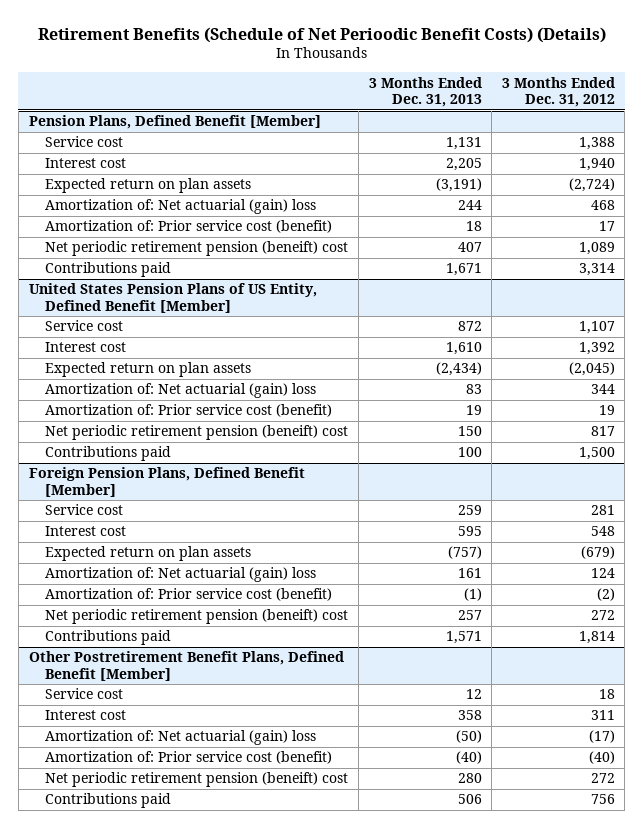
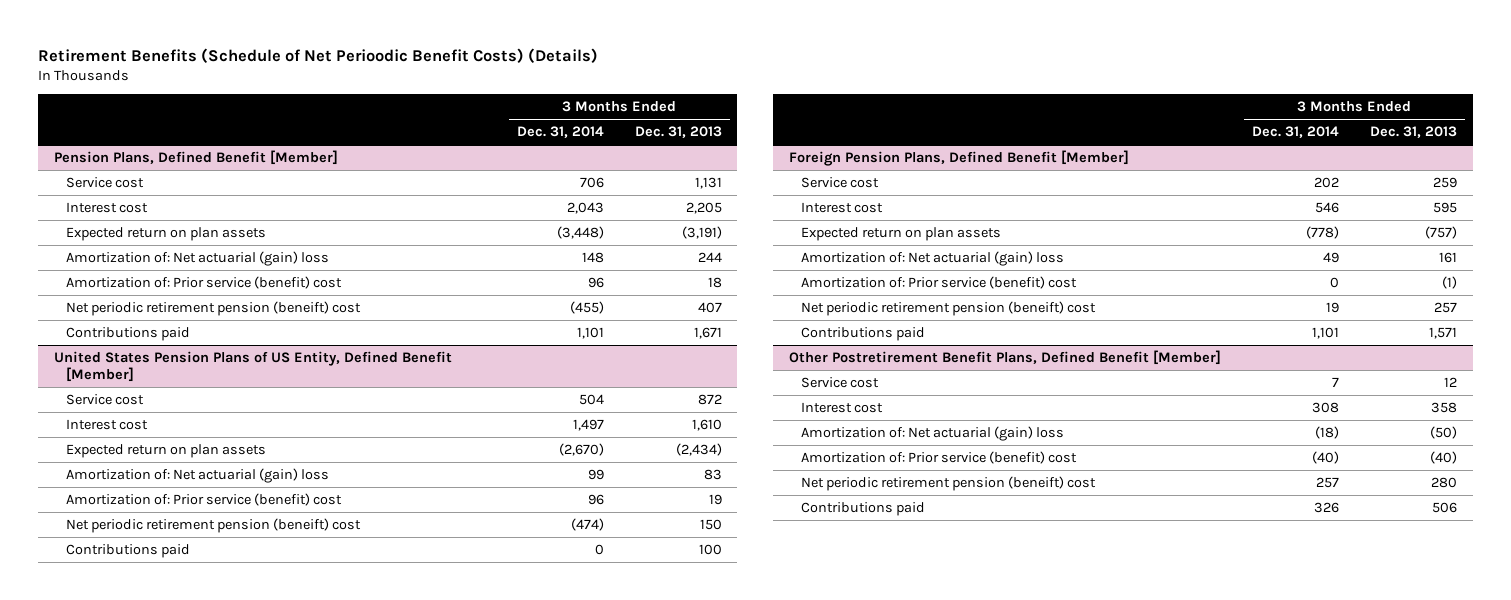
[501,76,615,108] 3 Months Ended Dec. 31, 2012 -> none
none -> [516,126,604,139] Dec. 31, 2014
[45,220,333,234] Amortization of: Prior service cost (benefit) -> [65,275,342,289] Amortization of: Prior service (benefit) cost
[45,404,333,418] Amortization of: Prior service cost (benefit) -> [65,492,342,506] Amortization of: Prior service (benefit) cost
[45,588,333,602] Amortization of: Prior service cost (benefit) -> [800,275,1077,289] Amortization of: Prior service (benefit) cost
[45,751,333,765] Amortization of: Prior service cost (benefit) -> [800,450,1077,464] Amortization of: Prior service (benefit) cost

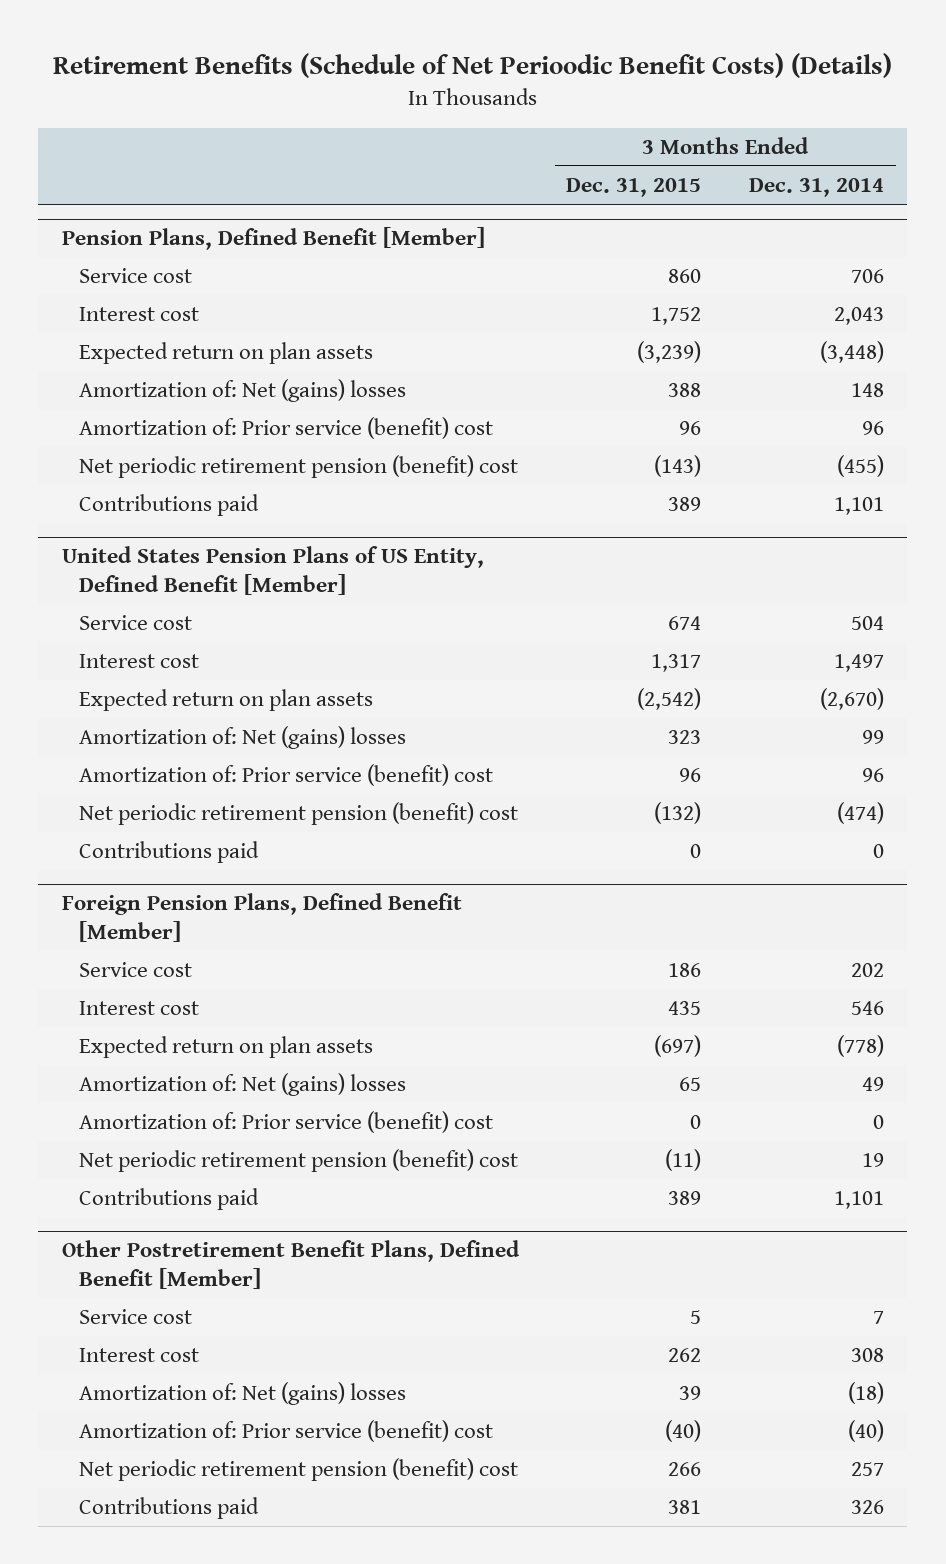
[634,126,722,139] Dec. 31, 2013 -> none
none -> [566,178,702,198] Dec. 31, 2015
[65,250,329,266] Amortization of: Net actuarial (gain) loss -> [79,379,407,403] Amortization of: Net (gains) losses
[65,300,361,316] Net periodic retirement pension (beneift) cost -> [79,455,519,479] Net periodic retirement pension (benefit) cost
[65,467,329,483] Amortization of: Net actuarial (gain) loss -> [79,726,407,750] Amortization of: Net (gains) losses
[65,517,361,533] Net periodic retirement pension (beneift) cost -> [79,802,519,826] Net periodic retirement pension (benefit) cost
[800,250,1064,266] Amortization of: Net actuarial (gain) loss -> [79,1073,407,1097] Amortization of: Net (gains) losses
[800,300,1096,316] Net periodic retirement pension (beneift) cost -> [79,1149,519,1173] Net periodic retirement pension (benefit) cost
[800,425,1064,441] Amortization of: Net actuarial (gain) loss -> [79,1382,407,1406] Amortization of: Net (gains) losses
[800,475,1096,491] Net periodic retirement pension (beneift) cost -> [79,1458,519,1482] Net periodic retirement pension (benefit) cost

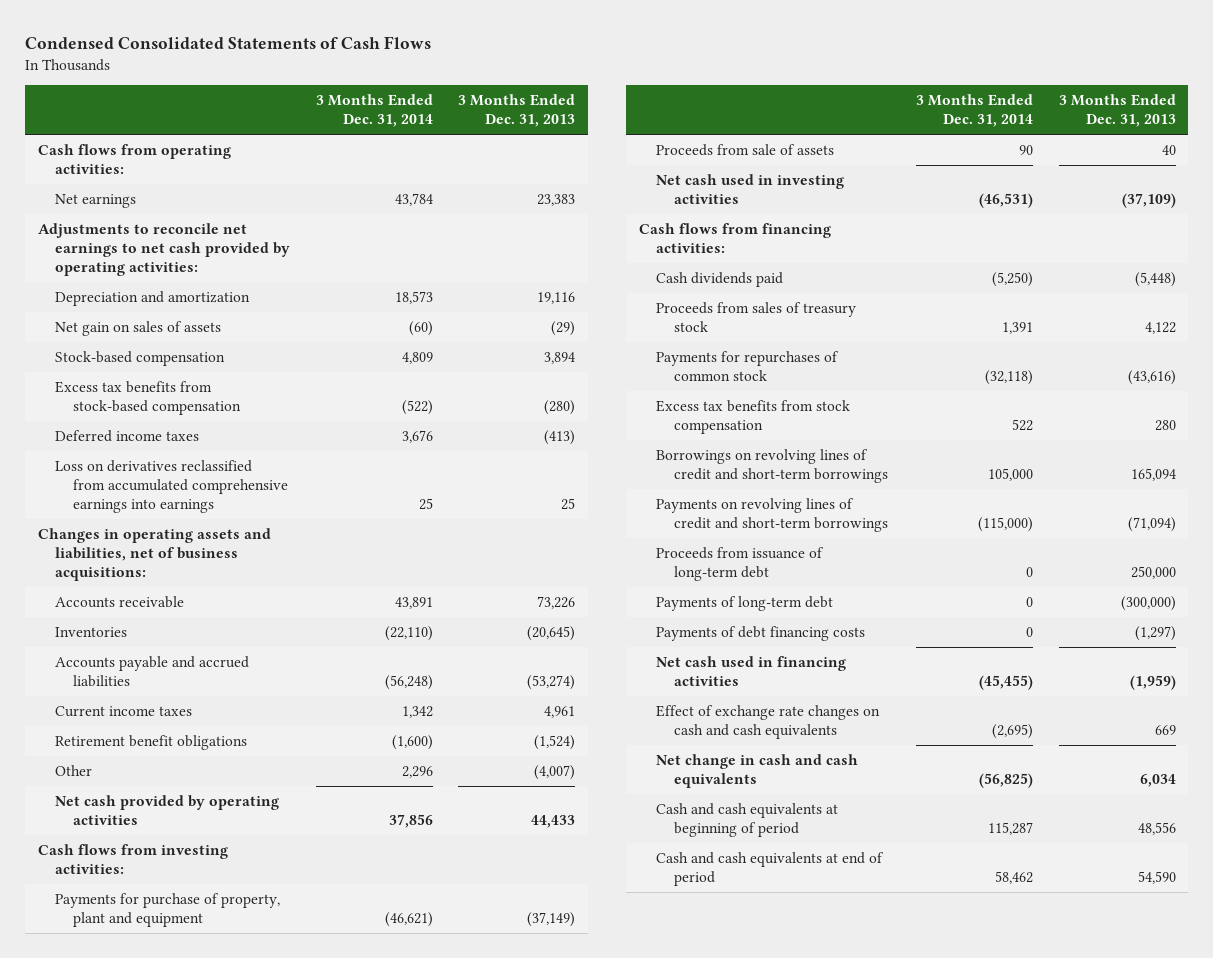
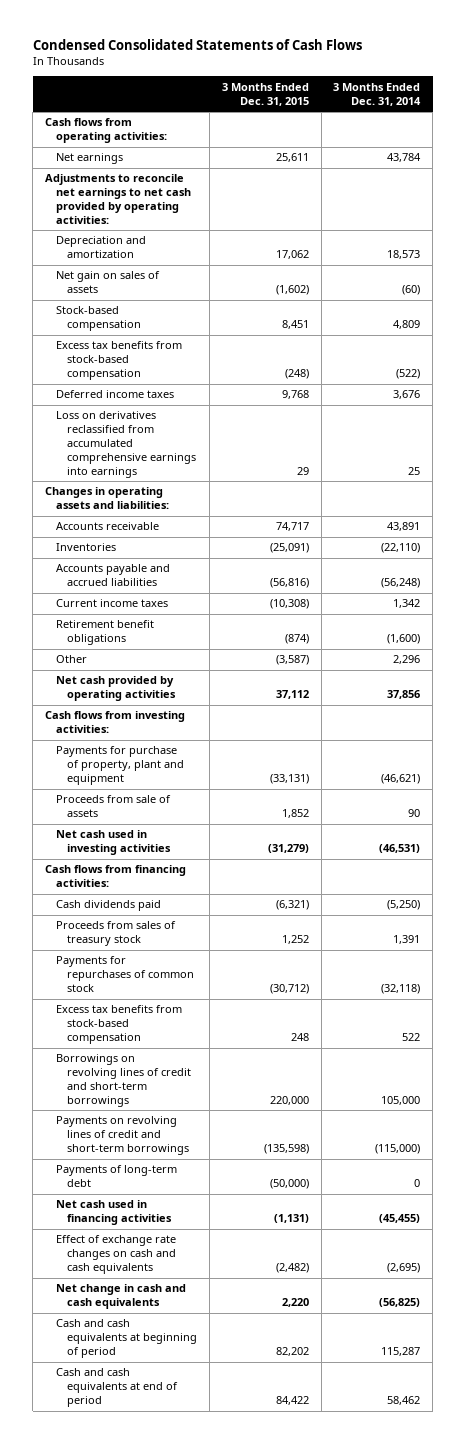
[457,94,575,128] 3 Months Ended Dec. 31, 2013 -> none
none -> [221,82,309,106] 3 Months Ended Dec. 31, 2015
[37,528,271,581] Changes in operating assets and liabilities, net of business acquisitions: -> [45,487,170,510] Changes in operating assets and liabilities:
[656,400,851,435] Excess tax benefits from stock compensation -> [56,1005,183,1045] Excess tax benefits from stock-based compensation
[656,547,825,582] Proceeds from issuance of long-term debt -> none
[656,626,866,642] Payments of debt financing costs -> none

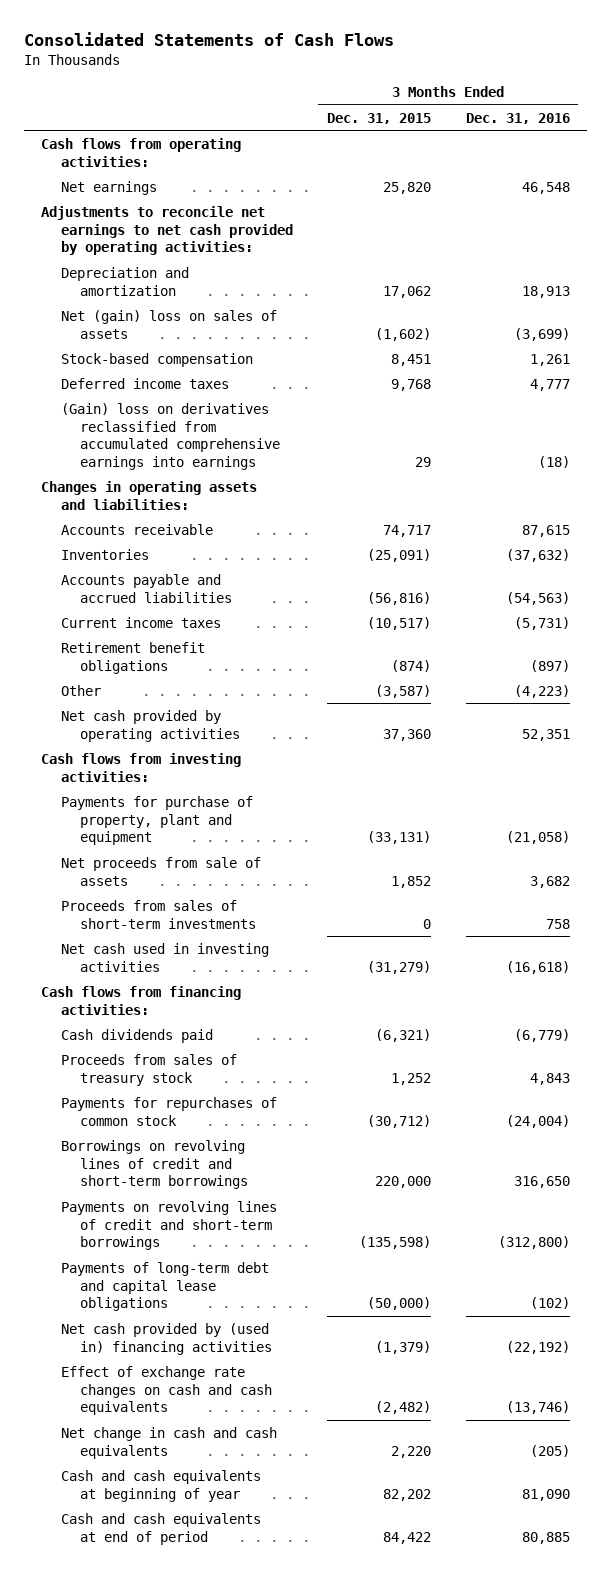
[32,39,362,51] Condensed Consolidated Statements of Cash Flows -> [23,31,394,46] Consolidated Statements of Cash Flows
[333,82,422,106] 3 Months Ended Dec. 31, 2014 -> none
none -> [465,112,570,124] Dec. 31, 2016
[275,153,309,163] 25,611 -> [383,181,432,194] 25,820
[56,271,161,294] Net gain on sales of assets -> [60,309,277,339] Net (gain) loss on sales of assets
[56,341,183,381] Excess tax benefits from stock-based compensation -> none
[56,411,196,478] Loss on derivatives reclassified from accumulated comprehensive earnings into earnings -> [60,402,281,470] (Gain) loss on derivatives reclassified from accumulated comprehensive earnings into earnings
[269,599,309,610] (10,308) -> [367,616,432,630] (10,517)
[275,690,309,700] 37,112 -> [383,728,432,741] 37,360
[56,795,172,818] Proceeds from sale of assets -> [60,856,261,886] Net proceeds from sale of assets
none -> [60,899,257,929] Proceeds from sales of short-term investments
[56,1005,183,1045] Excess tax benefits from stock-based compensation -> none
[56,1165,178,1188] Payments of long-term debt -> [60,1261,269,1312] Payments of long-term debt and capital lease obligations
[56,1200,172,1226] Net cash used in financing activities -> [60,1322,273,1355] Net cash provided by (used in) financing activities
[273,1214,309,1224] (1,131) -> [375,1340,432,1354] (1,379)
[56,1319,197,1359] Cash and cash equivalents at beginning of period -> [60,1469,261,1502] Cash and cash equivalents at beginning of year

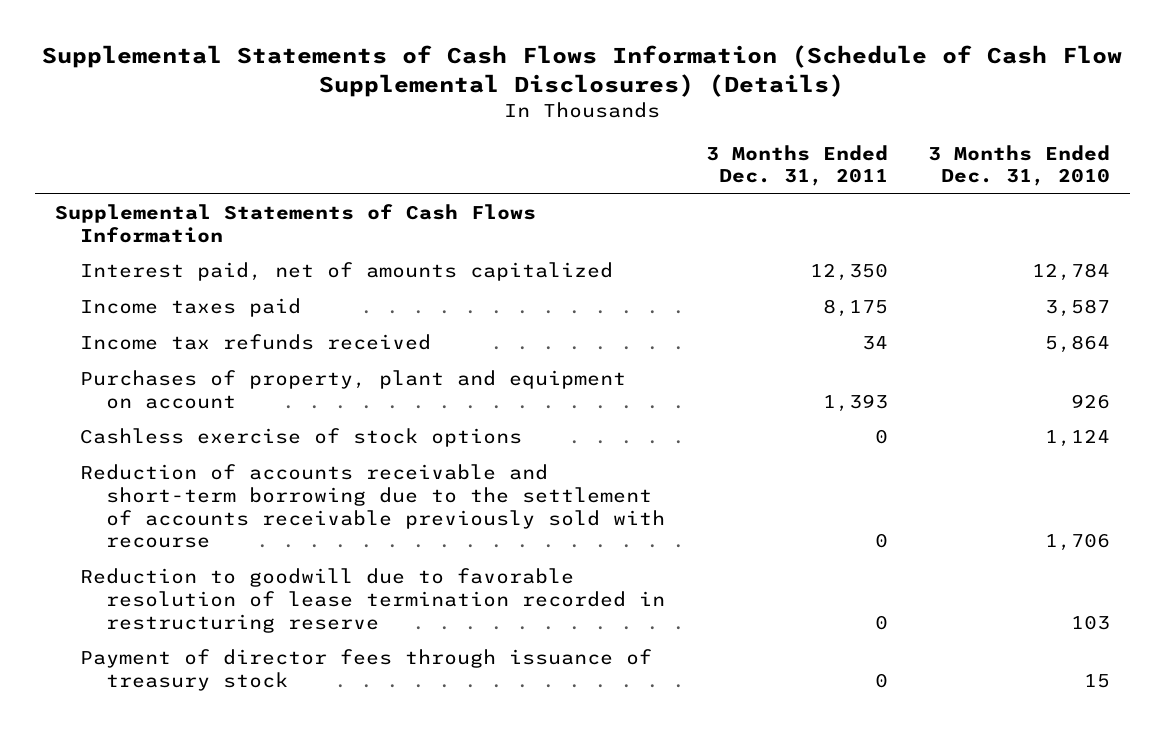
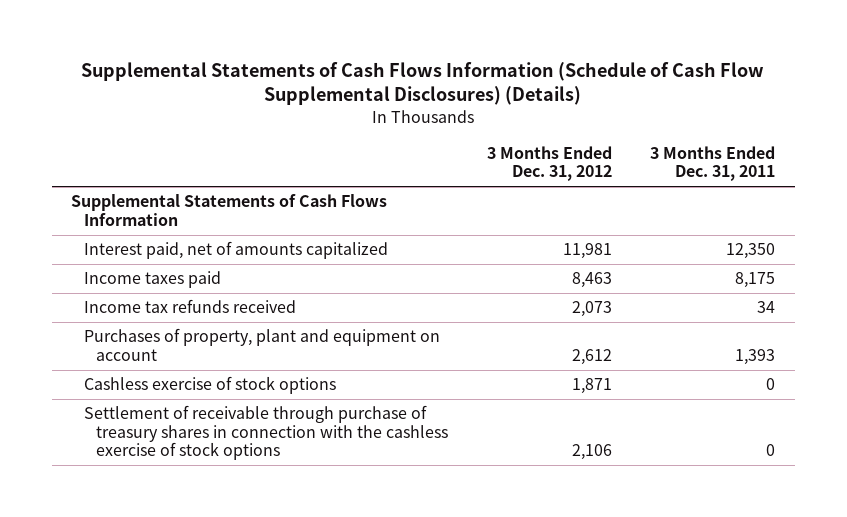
[928,144,1111,187] 3 Months Ended Dec. 31, 2010 -> none
none -> [486,145,612,182] 3 Months Ended Dec. 31, 2012
[80,464,666,549] Reduction of accounts receivable and short-term borrowing due to the settlement of accounts receivable previously sold with recourse -> none
[80,568,666,633] Reduction to goodwill due to favorable resolution of lease termination recorded in restructuring reserve -> none
[80,649,653,691] Payment of director fees through issuance of treasury stock -> none
none -> [83,405,448,461] Settlement of receivable through purchase of treasury shares in connection with the cashless exercise of stock options

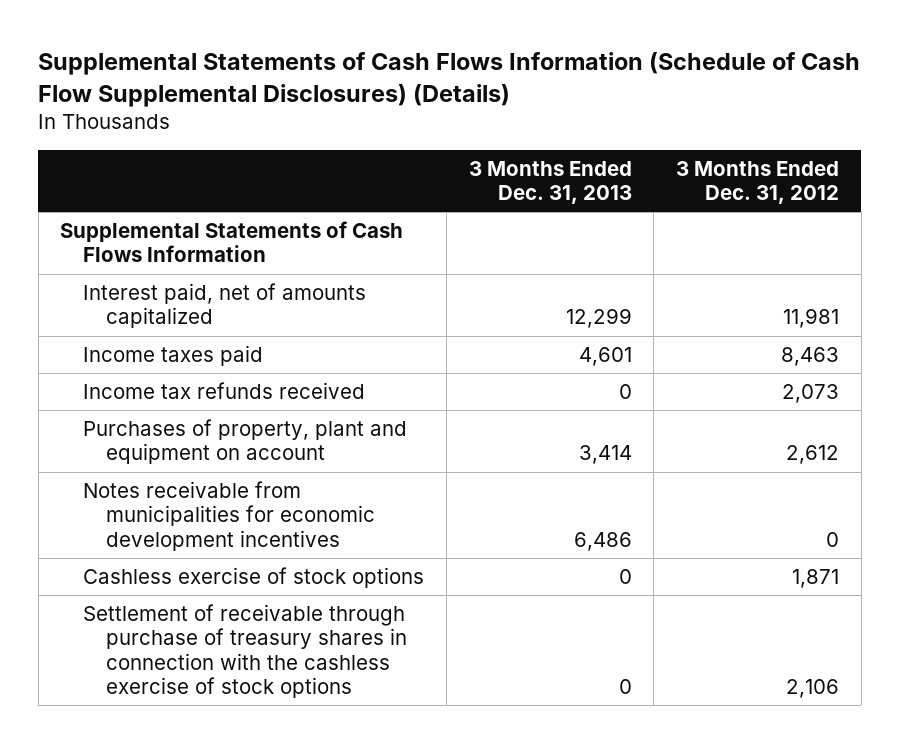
[650,145,776,182] 3 Months Ended Dec. 31, 2011 -> none
none -> [468,160,632,204] 3 Months Ended Dec. 31, 2013
none -> [83,481,376,551] Notes receivable from municipalities for economic development incentives

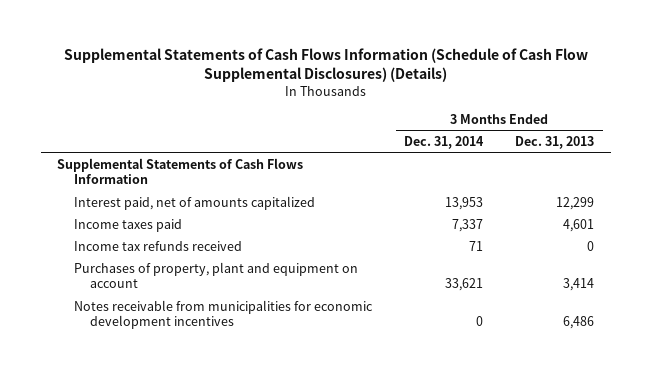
[676,160,840,204] 3 Months Ended Dec. 31, 2012 -> none
none -> [404,135,485,149] Dec. 31, 2014
[83,567,425,589] Cashless exercise of stock options -> none
[83,604,408,699] Settlement of receivable through purchase of treasury shares in connection with the cashless exercise of stock options -> none

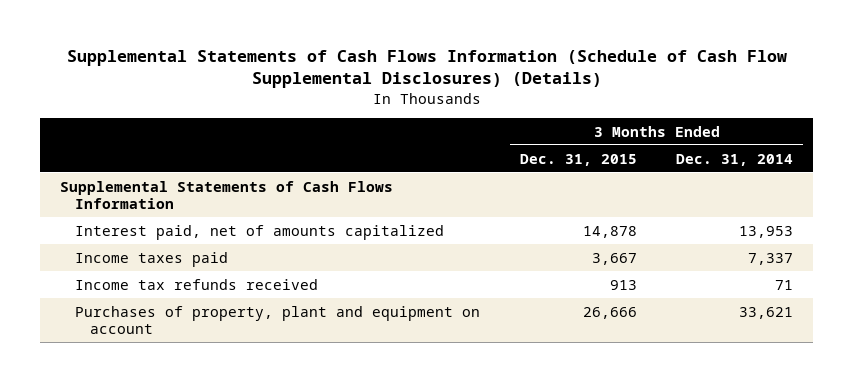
[515,135,595,149] Dec. 31, 2013 -> none
none -> [519,153,637,166] Dec. 31, 2015
[73,299,373,329] Notes receivable from municipalities for economic development incentives -> none

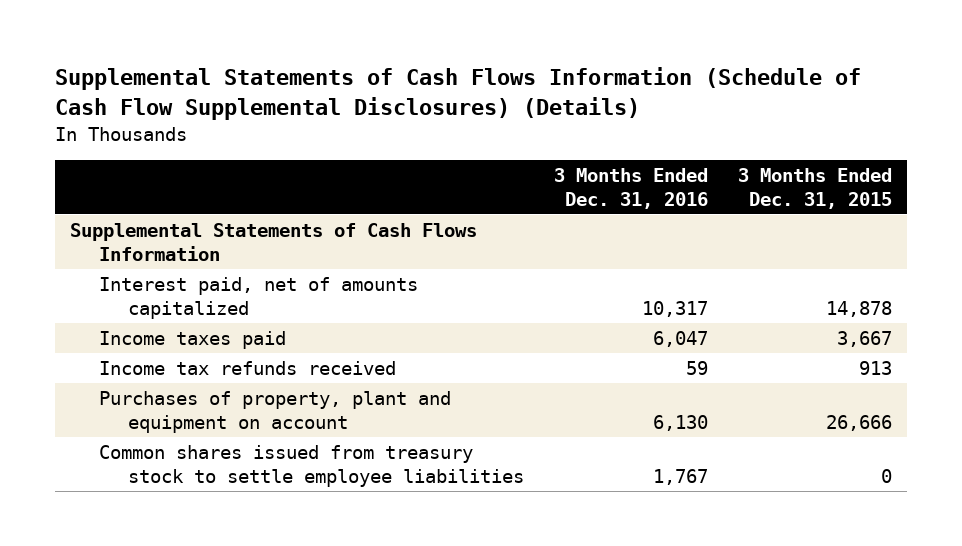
[676,153,794,166] Dec. 31, 2014 -> none
none -> [554,167,709,209] 3 Months Ended Dec. 31, 2016
none -> [99,444,525,488] Common shares issued from treasury stock to settle employee liabilities

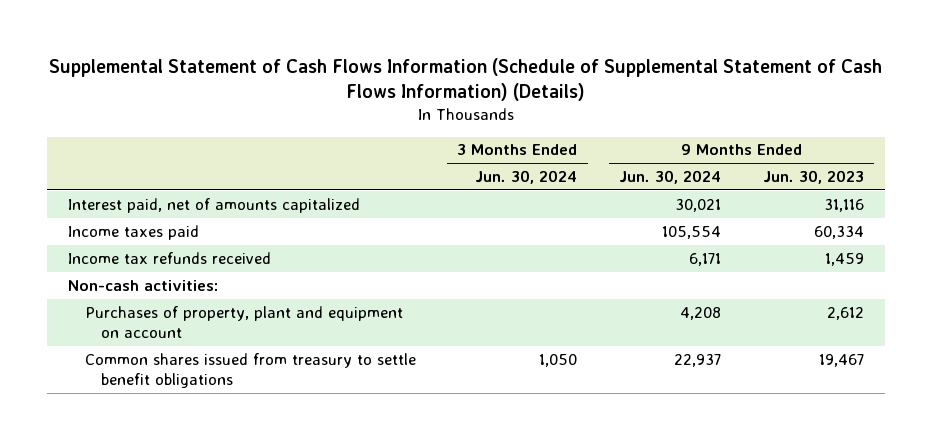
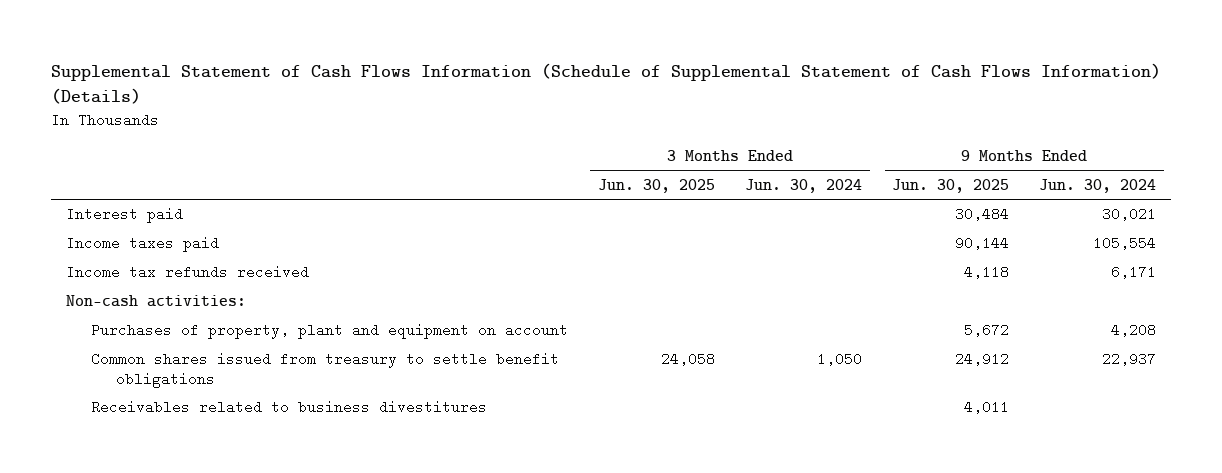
[762,170,864,185] Jun. 30, 2023 -> none
none -> [597,178,715,193] Jun. 30, 2025
none -> [892,178,1010,193] Jun. 30, 2025
[68,197,361,213] Interest paid, net of amounts capitalized -> [65,207,183,224] Interest paid
none -> [90,400,487,415] Receivables related to business divestitures

